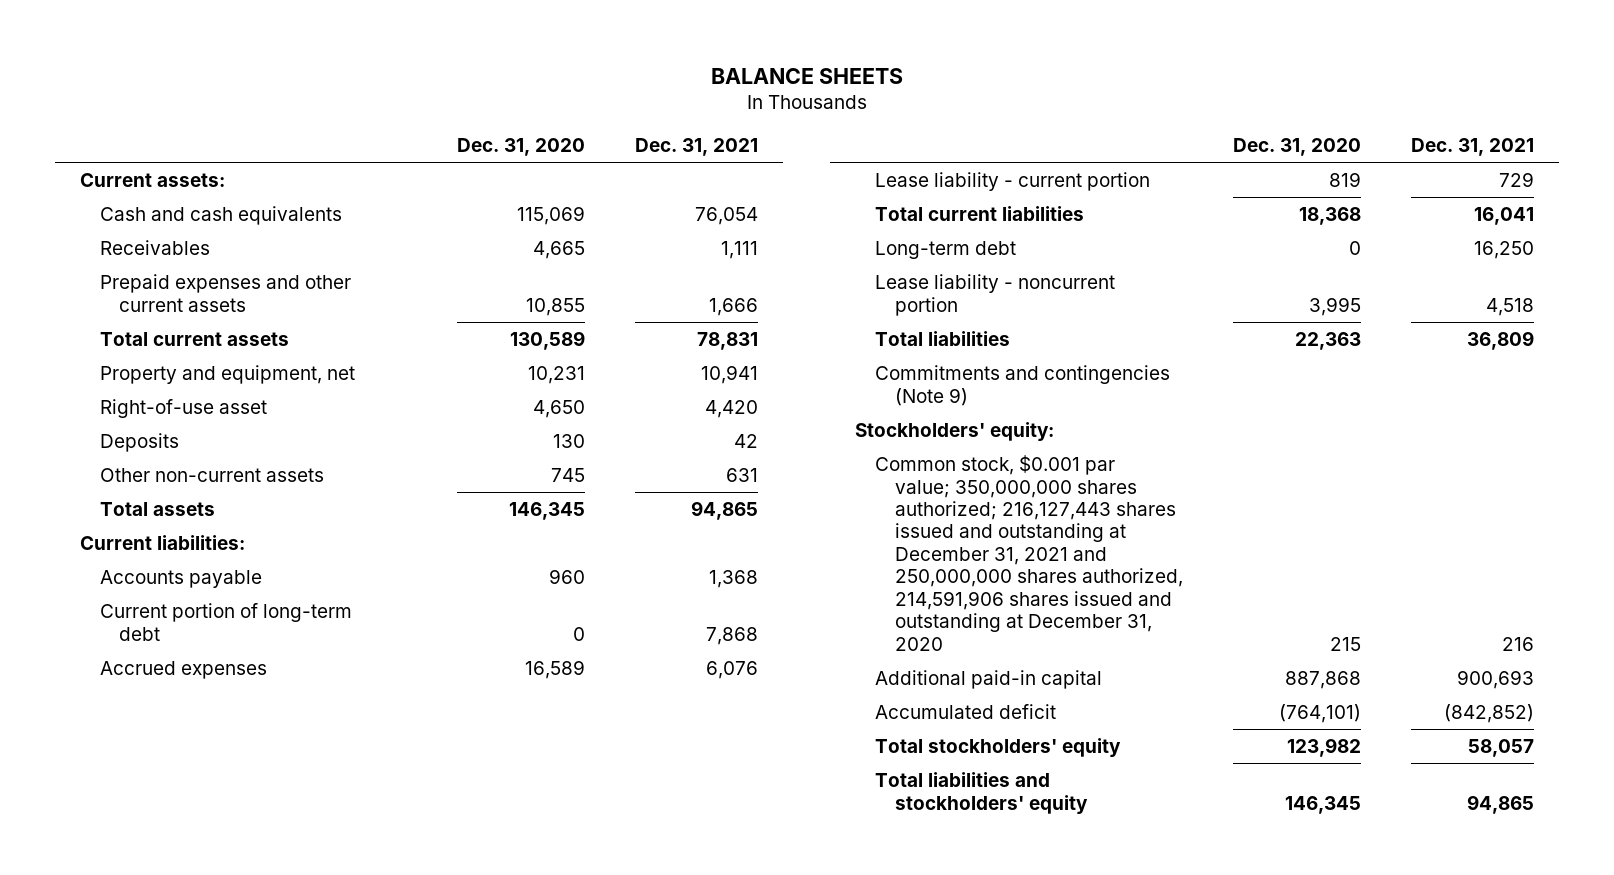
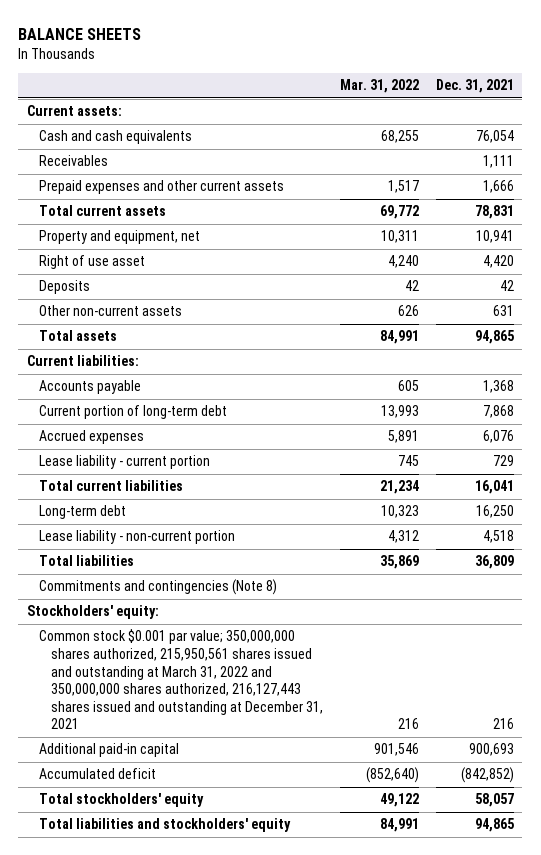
[457,138,586,157] Dec. 31, 2020 -> none
none -> [340,79,420,94] Mar. 31, 2022
[99,399,267,419] Right-of-use asset -> [39,255,146,270] Right of use asset
[875,274,1116,316] Lease liability - noncurrent portion -> [39,530,236,545] Lease liability - non-current portion
[875,365,1171,406] Commitments and contingencies (Note 9) -> [39,579,278,596] Commitments and contingencies (Note 8)
[875,455,1184,651] Common stock, $0.001 par value; 350,000,000 shares authorized; 216,127,443 shares issued and outstanding at December 31, 2021 and 250,000,000 shares authorized, 214,591,906 shares issued and outstanding at December 31, 2020 -> [39,629,324,730] Common stock $0.001 par value; 350,000,000 shares authorized, 215,950,561 shares issued and outstanding at March 31, 2022 and 350,000,000 shares authorized, 216,127,443 shares issued and outstanding at December 31, 2021

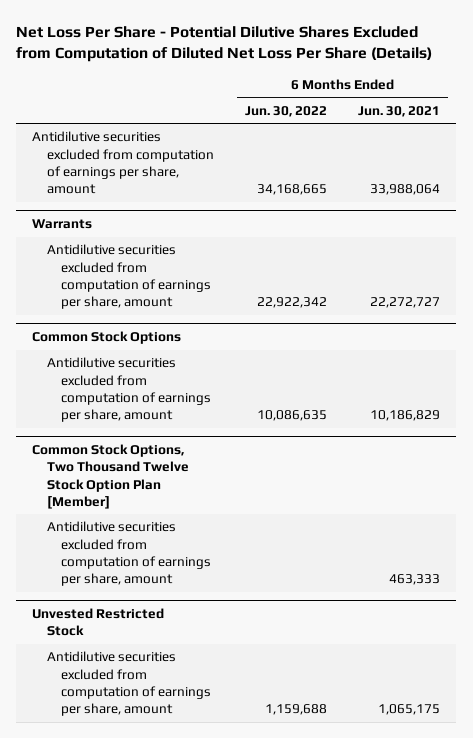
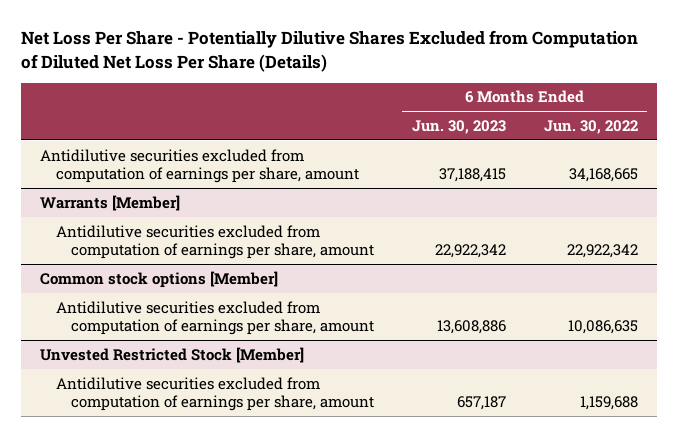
[16,26,433,62] Net Loss Per Share - Potential Dilutive Shares Excluded from Computation of Diluted Net Loss Per Share (Details) -> [21,30,639,72] Net Loss Per Share - Potentially Dilutive Shares Excluded from Computation of Diluted Net Loss Per Share (Details)
[358,105,441,117] Jun. 30, 2021 -> none
none -> [411,119,506,134] Jun. 30, 2023
[32,218,93,229] Warrants -> [40,194,181,211] Warrants [Member]
[32,330,182,344] Common Stock Options -> [40,270,279,288] Common stock options [Member]
[32,443,189,509] Common Stock Options, Two Thousand Twelve Stock Option Plan [Member] -> none
[46,521,211,587] Antidilutive securities excluded from computation of earnings per share, amount -> none
[32,607,165,637] Unvested Restricted Stock -> [40,346,305,363] Unvested Restricted Stock [Member]

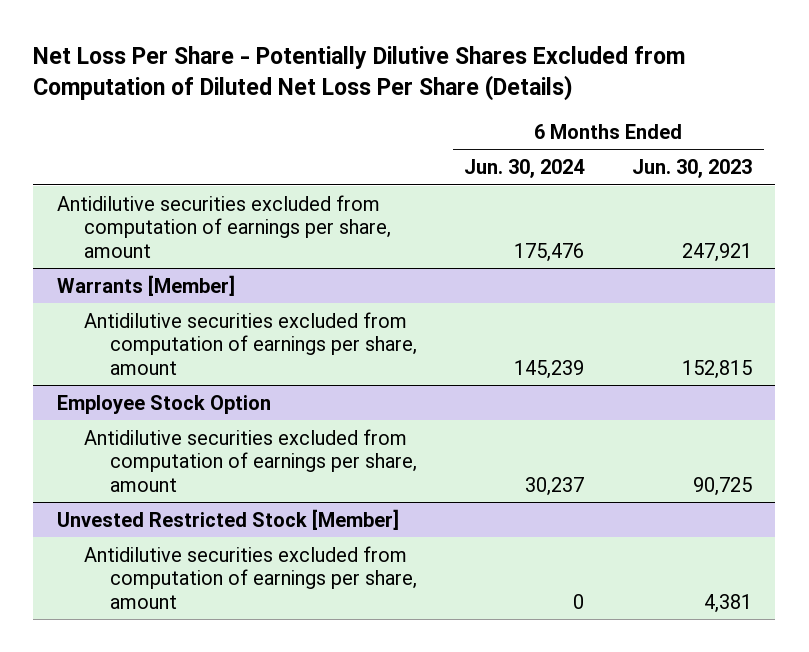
[543,119,638,134] Jun. 30, 2022 -> none
none -> [464,159,586,179] Jun. 30, 2024
[438,167,506,182] 37,188,415 -> [681,242,752,262] 247,921
[434,243,506,258] 22,922,342 -> [681,359,752,379] 152,815
[40,270,279,288] Common stock options [Member] -> [57,394,272,414] Employee Stock Option
[436,319,506,334] 13,608,886 -> [692,476,752,496] 90,725
[456,395,506,410] 657,187 -> [703,593,752,613] 4,381

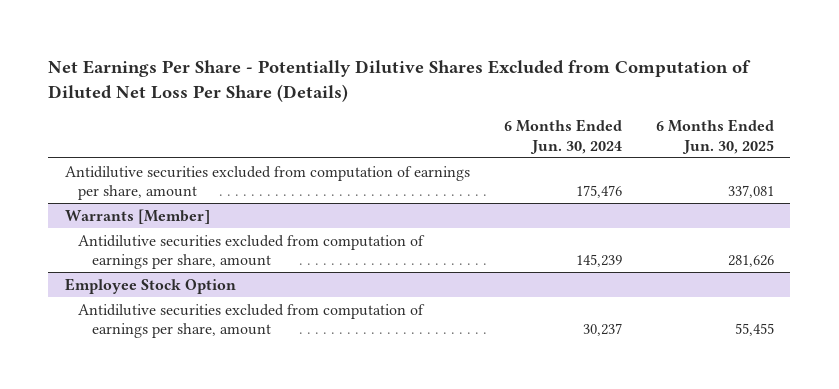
[33,46,686,101] Net Loss Per Share - Potentially Dilutive Shares Excluded from Computation of Diluted Net Loss Per Share (Details) -> [48,60,752,102] Net Earnings Per Share - Potentially Dilutive Shares Excluded from Computation of Diluted Net Loss Per Share (Details)
[631,159,752,179] Jun. 30, 2023 -> none
none -> [655,119,774,154] 6 Months Ended Jun. 30, 2025
[57,508,400,530] Unvested Restricted Stock [Member] -> none
[83,545,417,609] Antidilutive securities excluded from computation of earnings per share, amount -> none

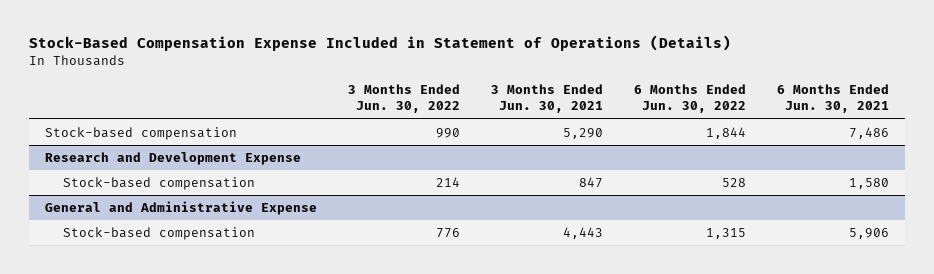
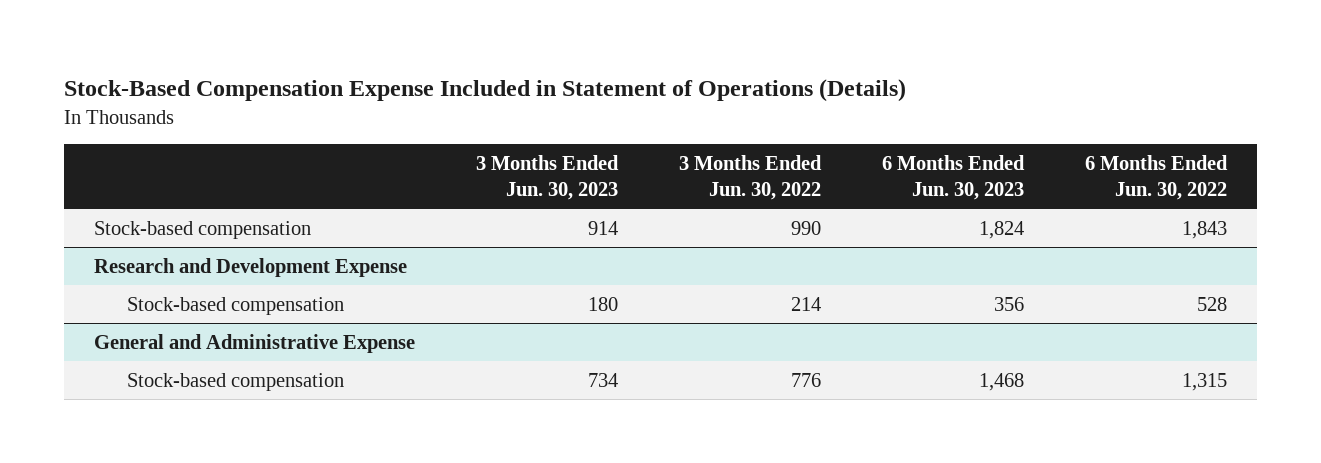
[490,84,603,114] 3 Months Ended Jun. 30, 2021 -> none
[777,84,890,114] 6 Months Ended Jun. 30, 2021 -> none
none -> [476,155,620,200] 3 Months Ended Jun. 30, 2023
none -> [881,155,1025,200] 6 Months Ended Jun. 30, 2023
[705,126,746,139] 1,844 -> [1181,220,1227,239] 1,843

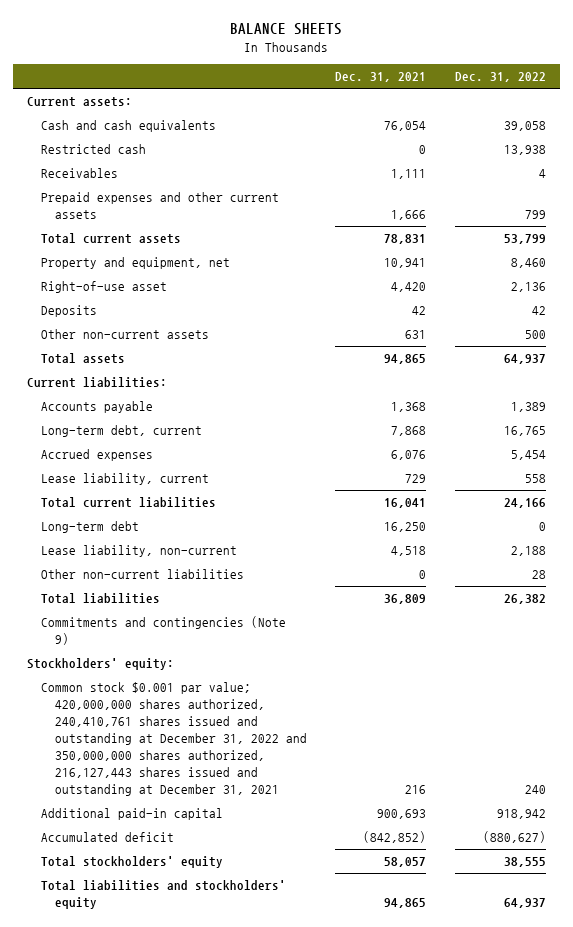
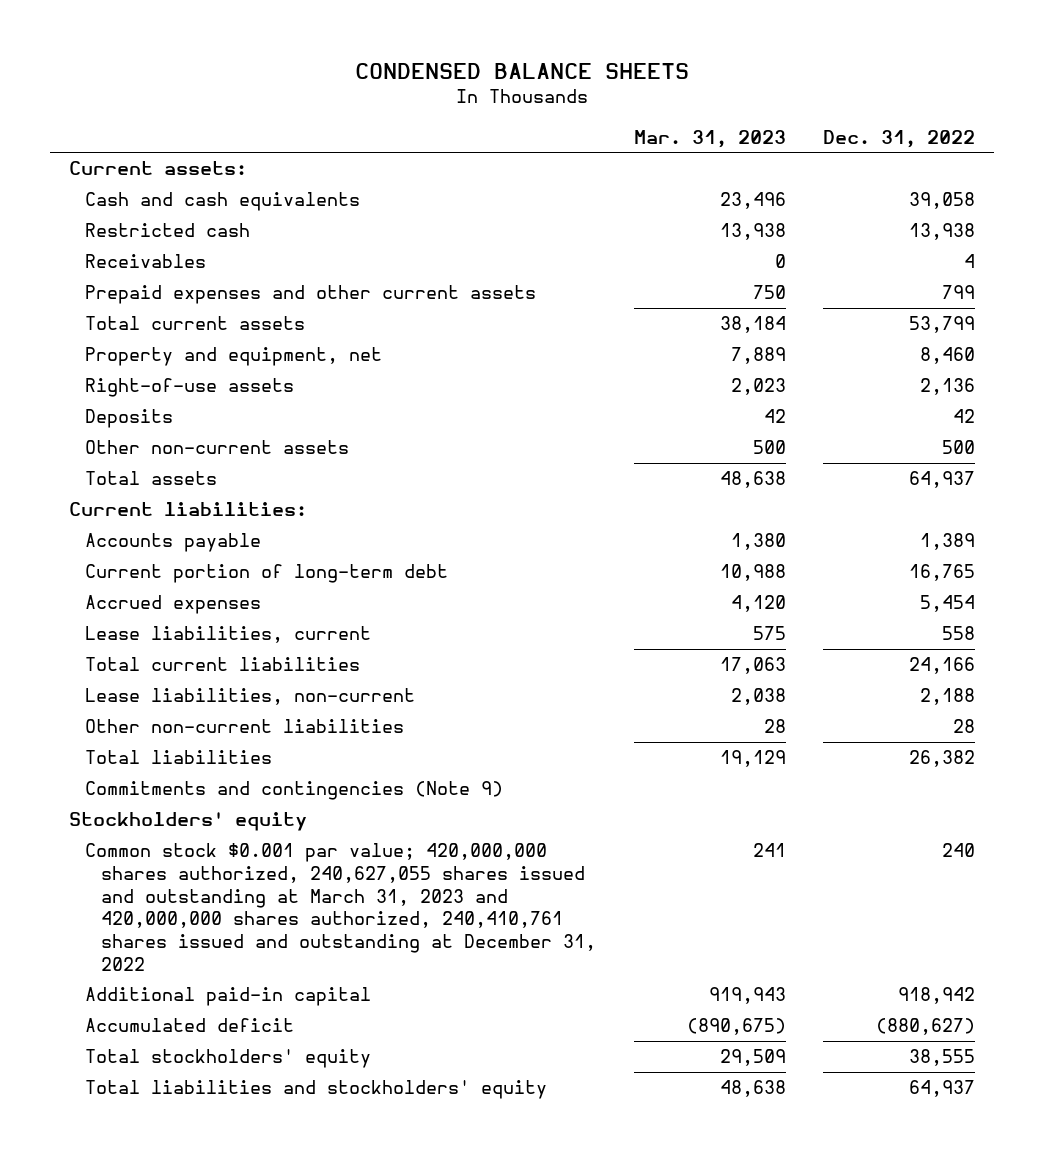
[230,22,343,35] BALANCE SHEETS -> [355,62,690,79] CONDENSED BALANCE SHEETS
[335,72,427,83] Dec. 31, 2021 -> none
none -> [633,129,786,148] Mar. 31, 2023
[40,281,167,294] Right-of-use asset -> [84,378,294,398] Right-of-use assets
[40,425,202,438] Long-term debt, current -> [84,564,448,584] Current portion of long-term debt
[40,473,209,486] Lease liability, current -> [84,626,371,644] Lease liabilities, current
[40,521,139,534] Long-term debt -> none
[40,545,237,558] Lease liability, non-current -> [84,688,415,706] Lease liabilities, non-current
[26,658,174,671] Stockholders' equity: -> [69,812,308,832] Stockholders' equity
[40,682,307,797] Common stock $0.001 par value; 420,000,000 shares authorized, 240,410,761 shares issued and outstanding at December 31, 2022 and 350,000,000 shares authorized, 216,127,443 shares issued and outstanding at December 31, 2021 -> [84,843,596,971] Common stock $0.001 par value; 420,000,000 shares authorized, 240,627,055 shares issued and outstanding at March 31, 2023 and 420,000,000 shares authorized, 240,410,761 shares issued and outstanding at December 31, 2022

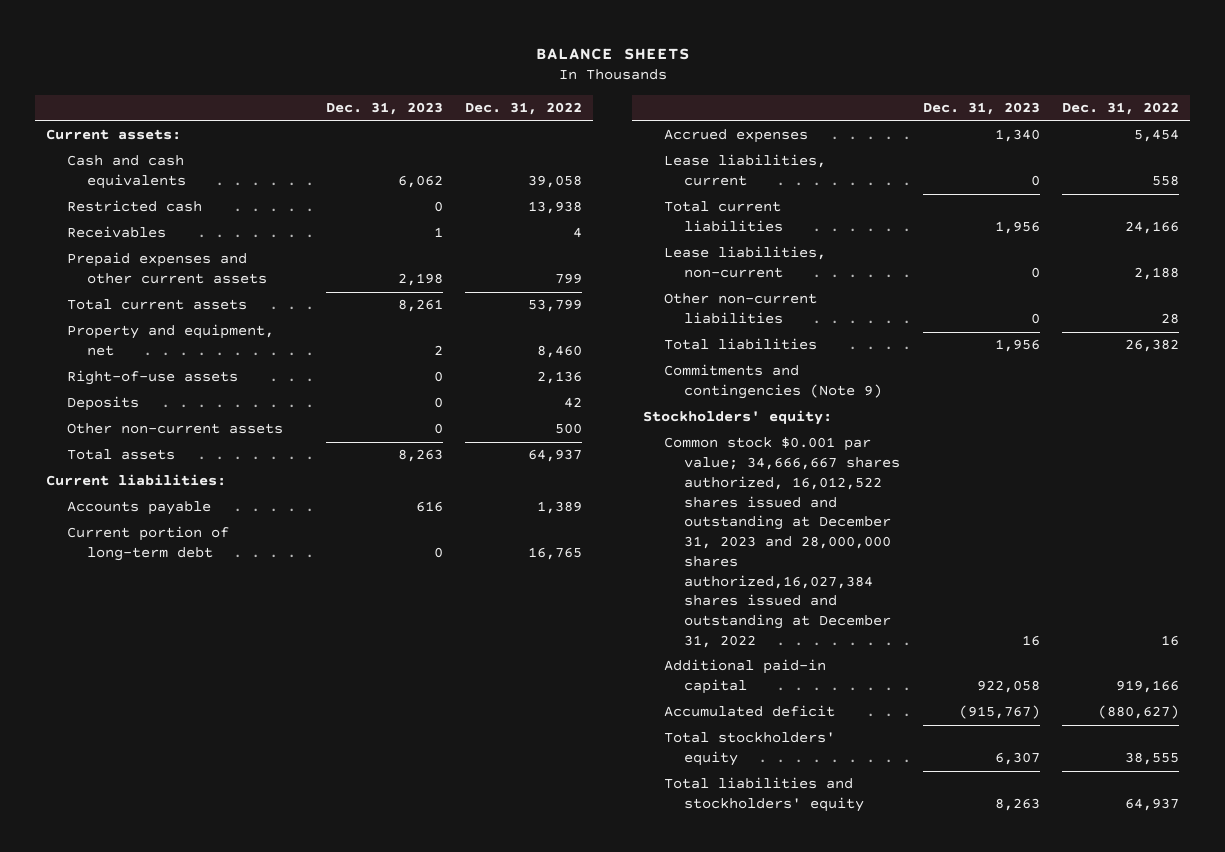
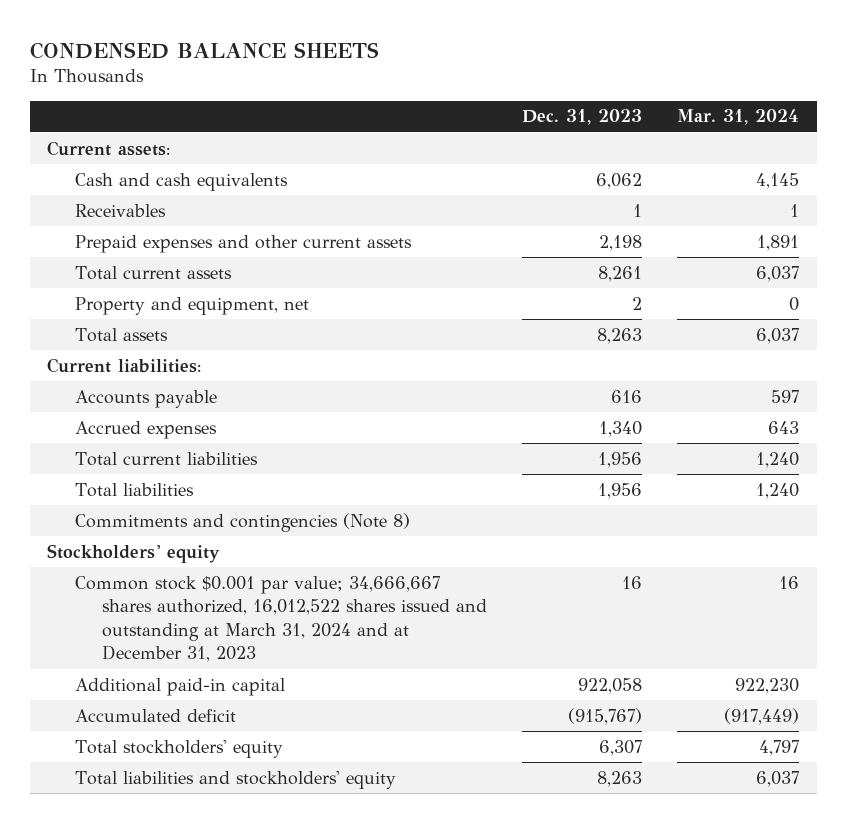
[535,47,690,60] BALANCE SHEETS -> [29,41,379,59] CONDENSED BALANCE SHEETS
[465,102,583,116] Dec. 31, 2022 -> none
none -> [677,109,800,126] Mar. 31, 2024
[66,200,202,213] Restricted cash -> none
[66,370,238,386] Right-of-use assets -> none
[66,396,139,412] Deposits -> none
[66,423,283,435] Other non-current assets -> none
[66,526,229,562] Current portion of long-term debt -> none
[663,154,826,187] Lease liabilities, current -> none
[663,246,826,279] Lease liabilities, non-current -> none
[663,293,817,325] Other non-current liabilities -> none
[663,364,883,400] Commitments and contingencies (Note 9) -> [74,512,410,532] Commitments and contingencies (Note 8)
[643,410,833,426] Stockholders' equity: -> [47,543,221,563] Stockholders' equity
[663,437,901,648] Common stock $0.001 par value; 34,666,667 shares authorized, 16,012,522 shares issued and outstanding at December 31, 2023 and 28,000,000 shares authorized,16,027,384 shares issued and outstanding at December 31, 2022 -> [74,575,487,663] Common stock $0.001 par value; 34,666,667 shares authorized, 16,012,522 shares issued and outstanding at March 31, 2024 and at December 31, 2023

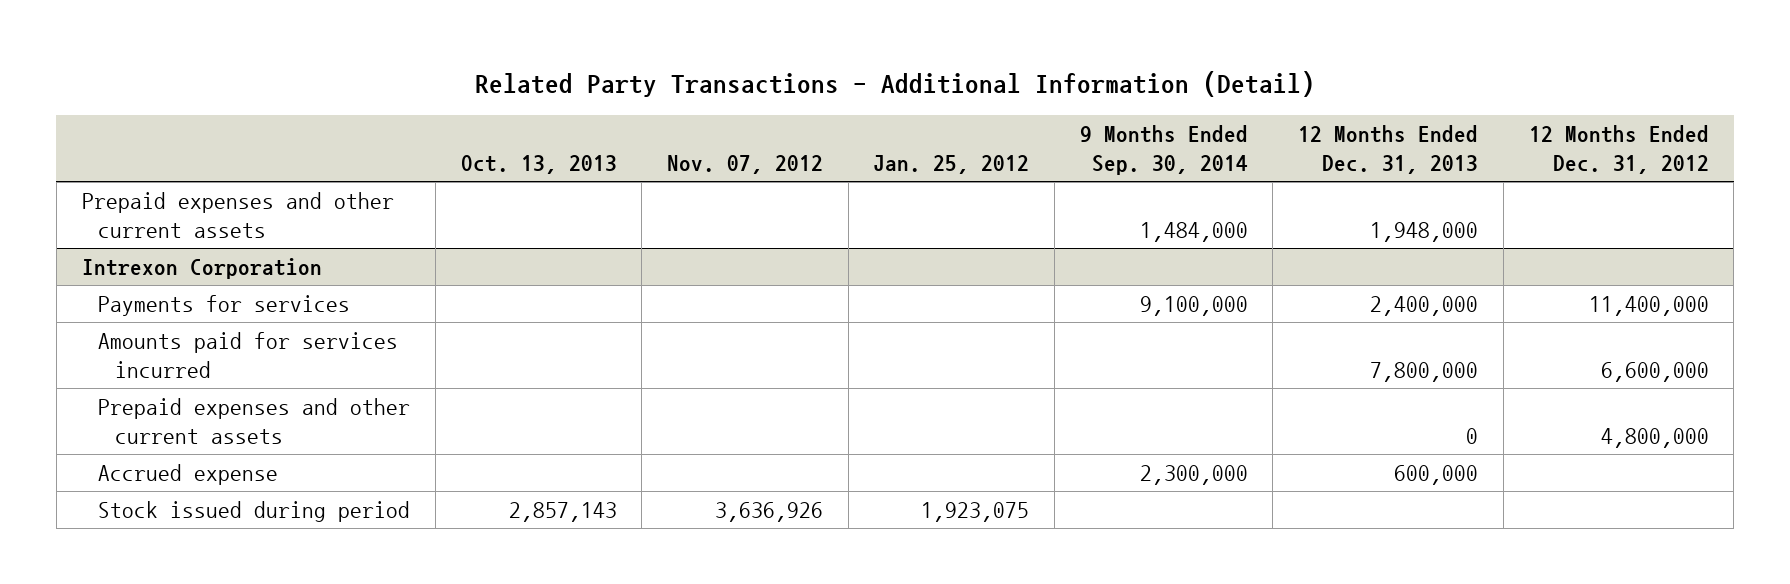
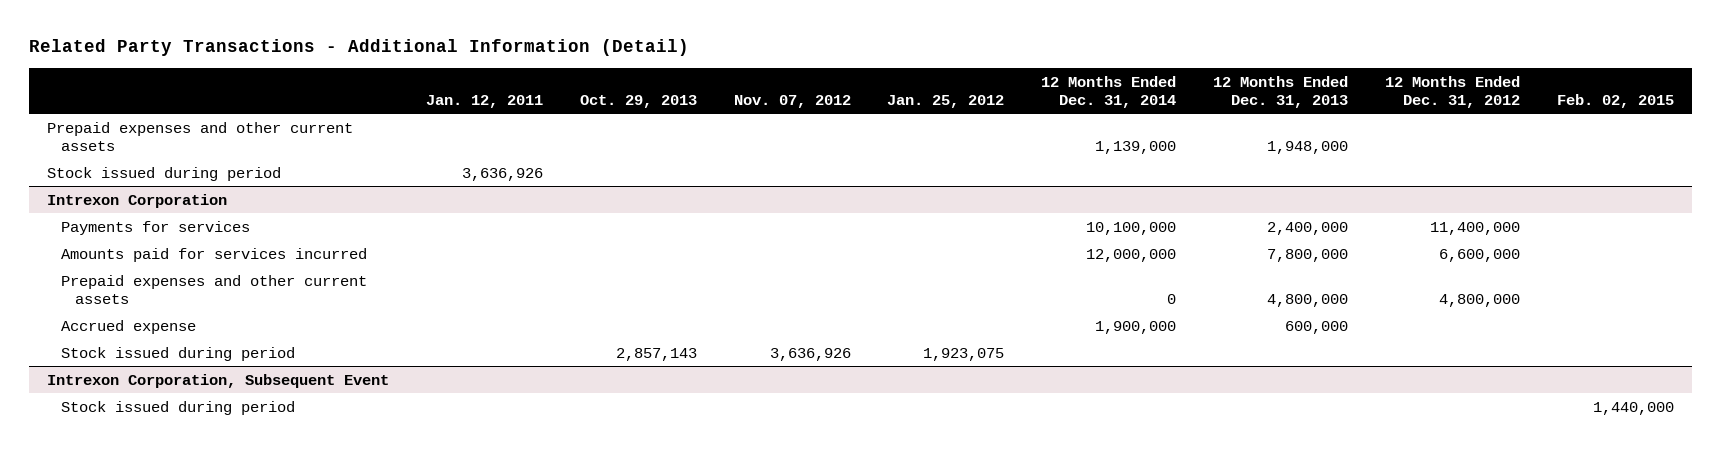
[460,155,617,175] Oct. 13, 2013 -> none
[1079,125,1248,176] 9 Months Ended Sep. 30, 2014 -> none
none -> [425,94,543,108] Jan. 12, 2011
none -> [579,94,697,108] Oct. 29, 2013
none -> [1041,75,1177,108] 12 Months Ended Dec. 31, 2014
none -> [1556,93,1674,108] Feb. 02, 2015
none -> [47,166,282,181] Stock issued during period
[1466,427,1479,444] 0 -> [1267,293,1349,307] 4,800,000
none -> [47,373,390,388] Intrexon Corporation, Subsequent Event
none -> [61,400,296,415] Stock issued during period

